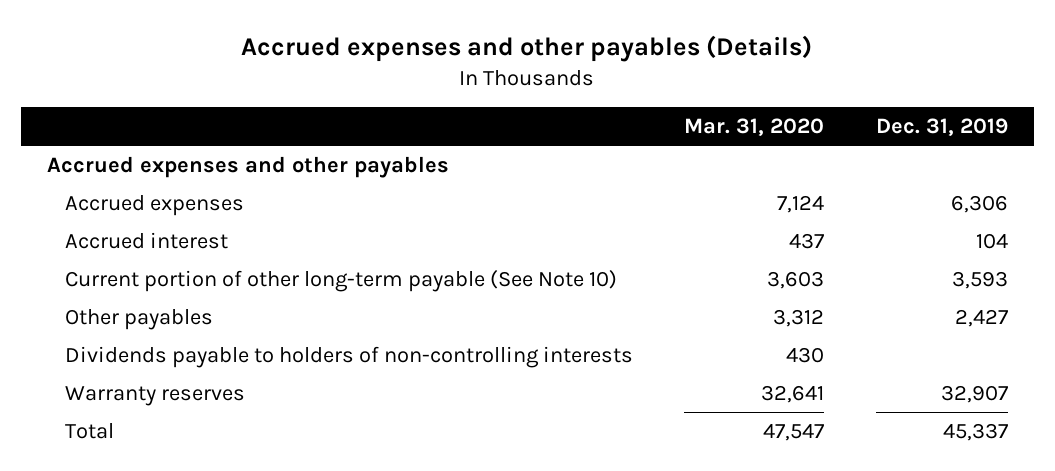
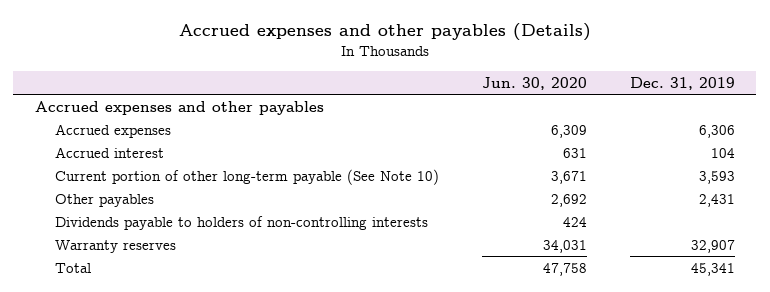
[684,118,825,137] Mar. 31, 2020 -> none
none -> [482,77,588,91] Jun. 30, 2020
[954,308,1008,327] 2,427 -> [698,193,735,207] 2,431
[942,422,1008,441] 45,337 -> [690,262,735,276] 45,341

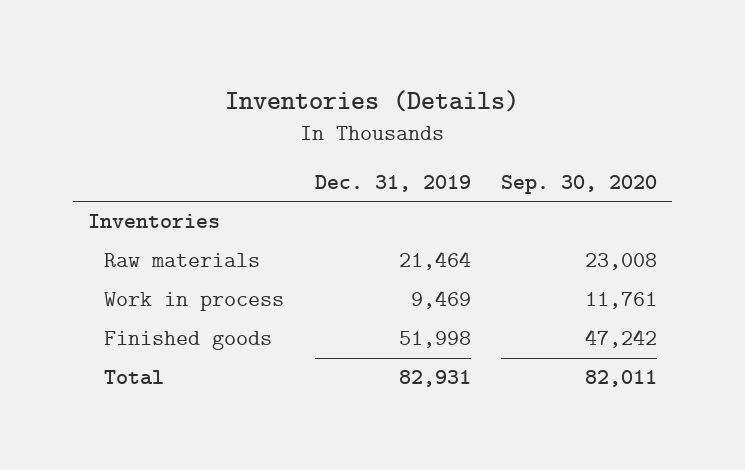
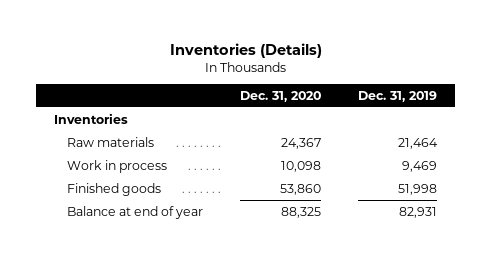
[500,174,657,194] Sep. 30, 2020 -> none
none -> [239,90,321,102] Dec. 31, 2020
[104,370,165,386] Total -> [66,205,203,219] Balance at end of year

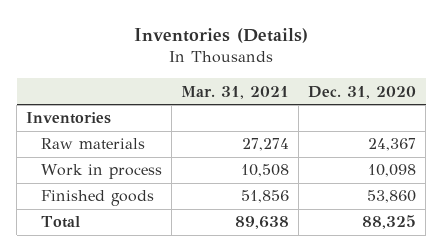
[357,90,437,102] Dec. 31, 2019 -> none
none -> [181,85,290,99] Mar. 31, 2021
[66,205,203,219] Balance at end of year -> [41,216,81,229] Total

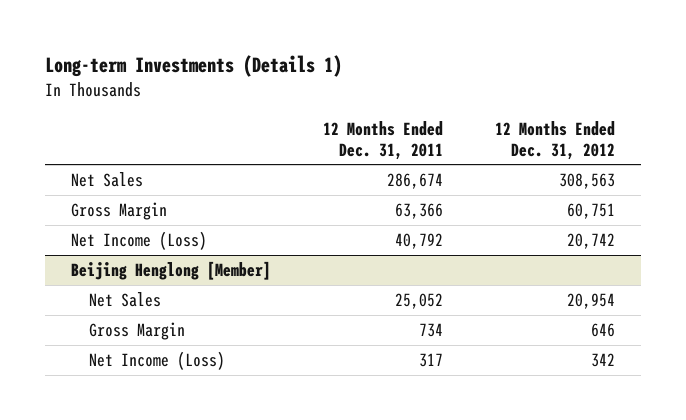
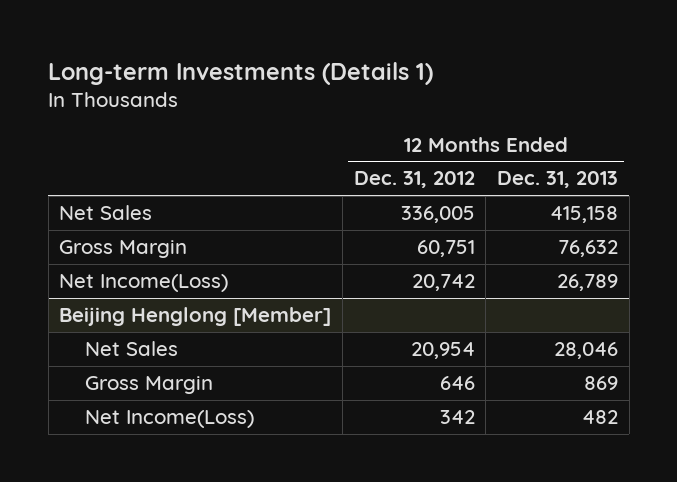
[323,120,444,160] 12 Months Ended Dec. 31, 2011 -> none
none -> [497,171,619,189] Dec. 31, 2013
[559,173,616,190] 308,563 -> [400,206,475,224] 336,005
[70,231,207,251] Net Income (Loss) -> [59,274,229,293] Net Income(Loss)
[89,351,226,371] Net Income (Loss) -> [85,410,255,429] Net Income(Loss)

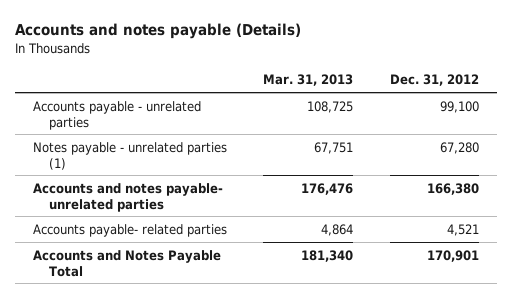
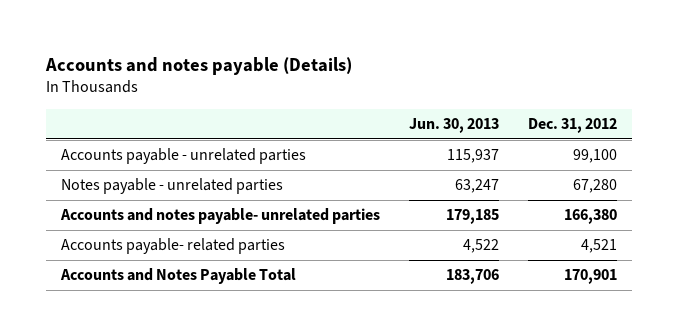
[263,74,354,87] Mar. 31, 2013 -> none
none -> [408,117,499,133] Jun. 30, 2013
[33,141,228,170] Notes payable - unrelated parties (1) -> [60,178,283,195] Notes payable - unrelated parties

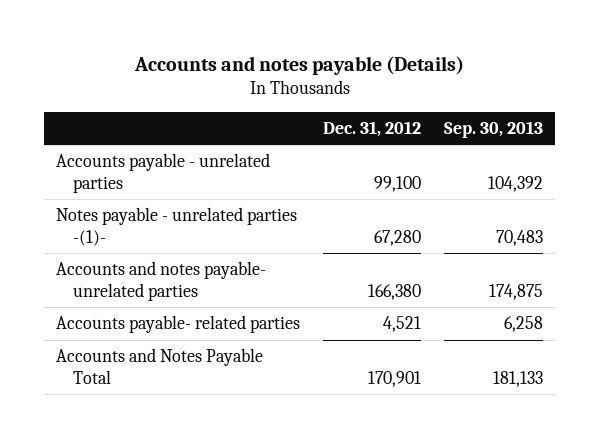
[408,117,499,133] Jun. 30, 2013 -> none
none -> [444,120,544,138] Sep. 30, 2013
[60,178,283,195] Notes payable - unrelated parties -> [55,207,297,246] Notes payable - unrelated parties -(1)-

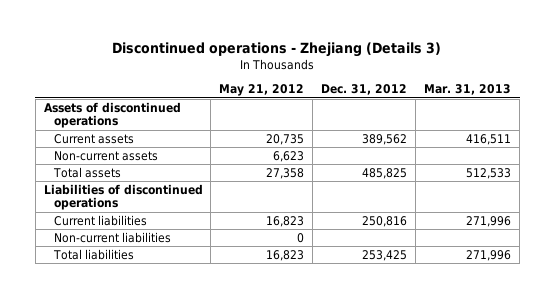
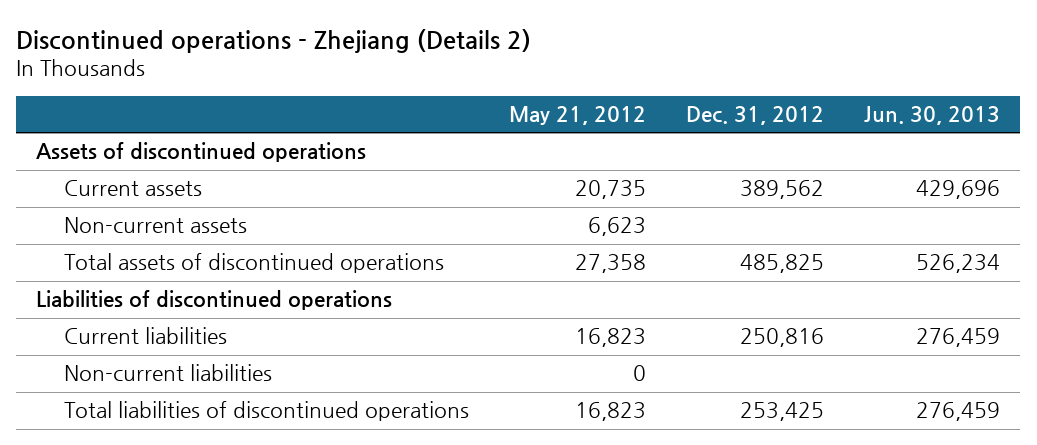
[112,42,442,58] Discontinued operations - Zhejiang (Details 3) -> [16,28,532,53] Discontinued operations - Zhejiang (Details 2)
[424,84,512,96] Mar. 31, 2013 -> none
none -> [864,105,1001,125] Jun. 30, 2013
[53,166,122,178] Total assets -> [63,253,444,274] Total assets of discontinued operations
[53,248,135,260] Total liabilities -> [63,401,469,422] Total liabilities of discontinued operations

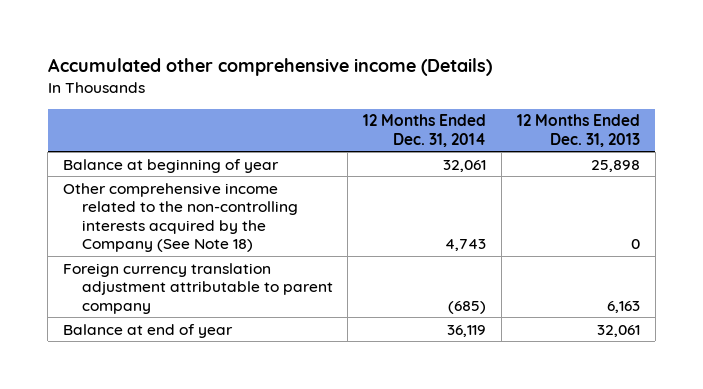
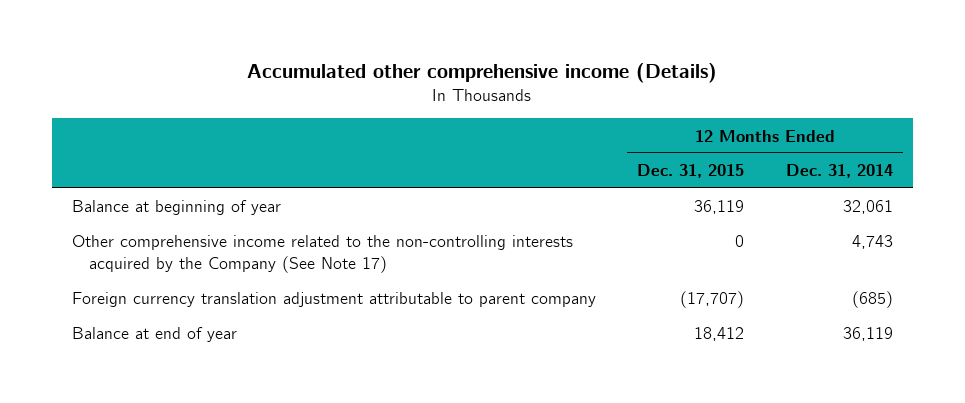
[516,114,640,147] 12 Months Ended Dec. 31, 2013 -> none
none -> [637,164,745,179] Dec. 31, 2015
[63,182,298,253] Other comprehensive income related to the non-controlling interests acquired by the Company (See Note 18) -> [72,235,574,274] Other comprehensive income related to the non-controlling interests acquired by the Company (See Note 17)

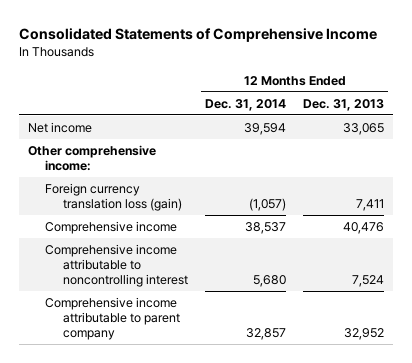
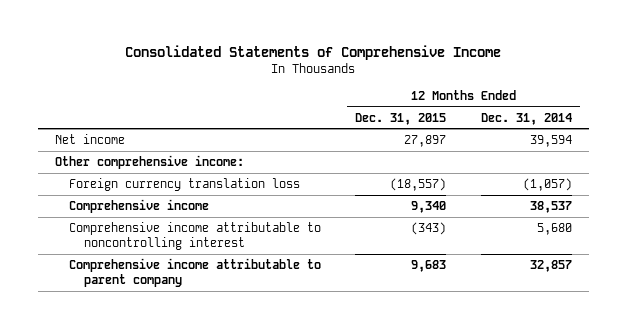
[303,98,385,111] Dec. 31, 2013 -> none
none -> [355,112,447,125] Dec. 31, 2015
[45,183,183,212] Foreign currency translation loss (gain) -> [69,178,301,192] Foreign currency translation loss

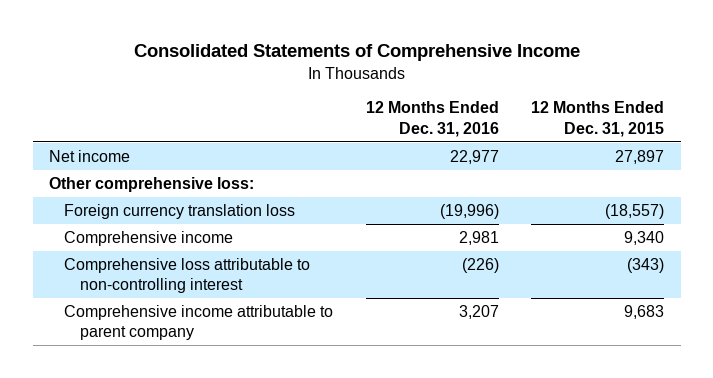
[480,112,572,125] Dec. 31, 2014 -> none
none -> [365,101,499,138] 12 Months Ended Dec. 31, 2016
[55,155,245,170] Other comprehensive income: -> [48,176,254,192] Other comprehensive loss:
[69,222,322,251] Comprehensive income attributable to noncontrolling interest -> [64,257,311,294] Comprehensive loss attributable to non-controlling interest

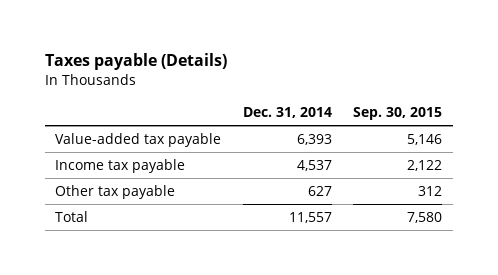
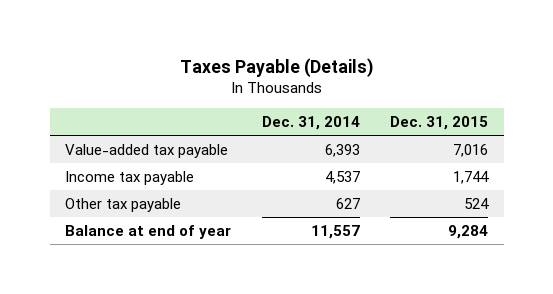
[44,53,227,71] Taxes payable (Details) -> [179,57,374,77] Taxes Payable (Details)
[353,107,443,121] Sep. 30, 2015 -> none
none -> [390,116,489,131] Dec. 31, 2015
[55,210,89,222] Total -> [64,224,231,239] Balance at end of year

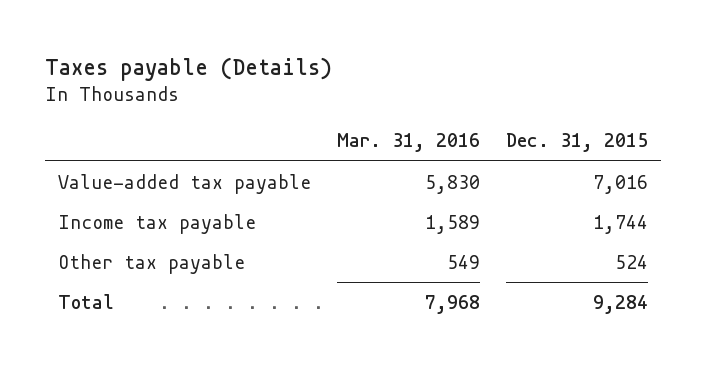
[179,57,374,77] Taxes Payable (Details) -> [44,56,332,81] Taxes payable (Details)
[261,116,360,131] Dec. 31, 2014 -> none
none -> [337,133,481,153] Mar. 31, 2016
[64,224,231,239] Balance at end of year -> [57,293,114,309] Total

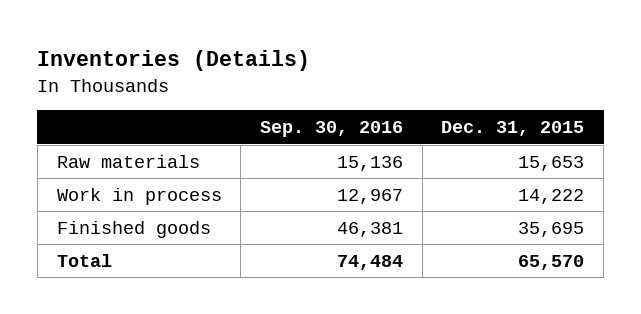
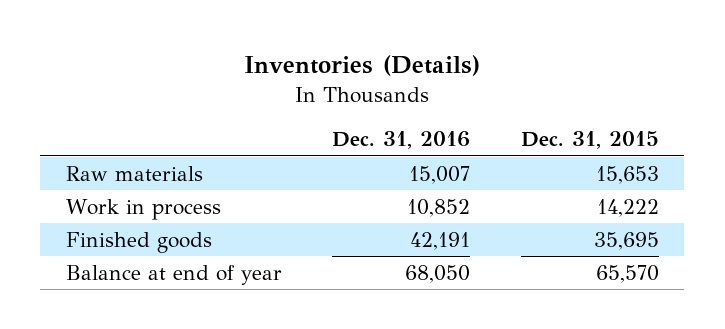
[260,121,404,138] Sep. 30, 2016 -> none
none -> [332,131,471,150] Dec. 31, 2016
[56,253,112,267] Total -> [65,264,282,285] Balance at end of year

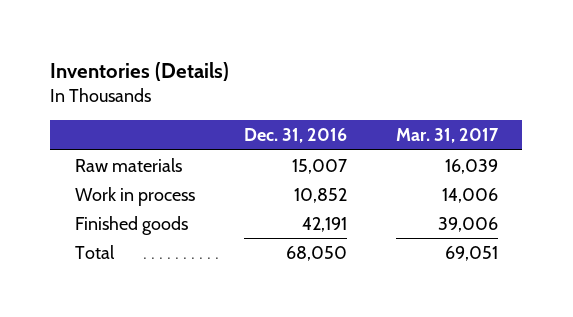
[521,131,660,150] Dec. 31, 2015 -> none
none -> [395,128,499,144] Mar. 31, 2017
[65,264,282,285] Balance at end of year -> [74,244,115,259] Total

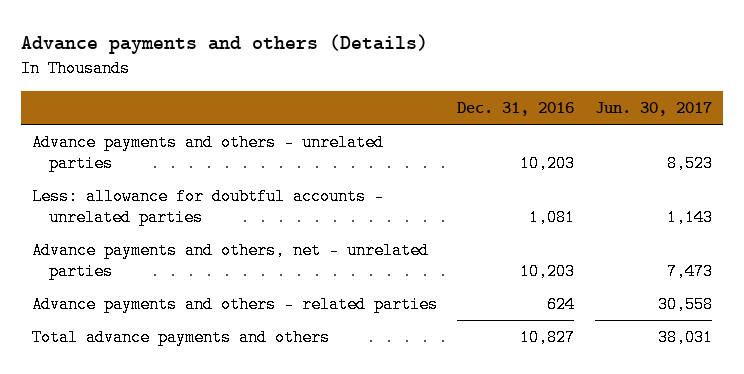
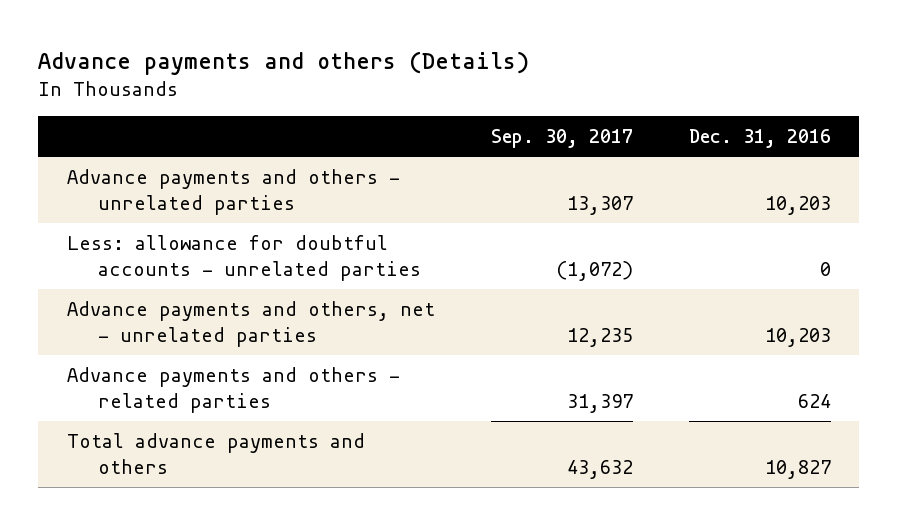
[595,102,713,117] Jun. 30, 2017 -> none
none -> [490,128,633,148] Sep. 30, 2017
[529,209,576,227] 1,081 -> [820,261,832,276] 0

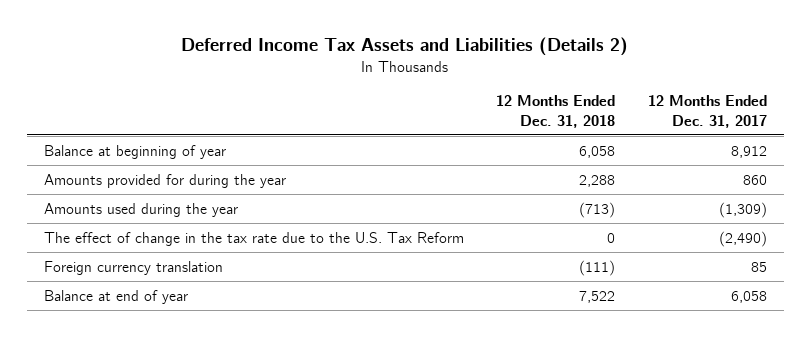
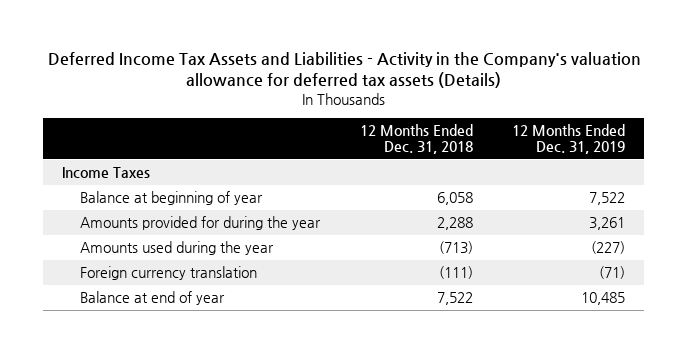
[181,36,629,56] Deferred Income Tax Assets and Liabilities (Details 2) -> [47,52,641,89] Deferred Income Tax Assets and Liabilities - Activity in the Company's valuation allowance for deferred tax assets (Details)
[648,95,768,128] 12 Months Ended Dec. 31, 2017 -> none
none -> [511,123,625,155] 12 Months Ended Dec. 31, 2019
none -> [62,167,151,179] Income Taxes
[43,231,464,246] The effect of change in the tax rate due to the U.S. Tax Reform -> none

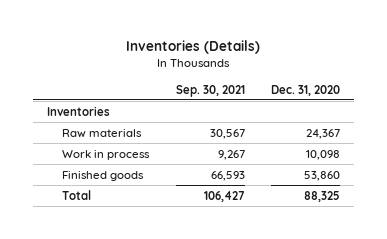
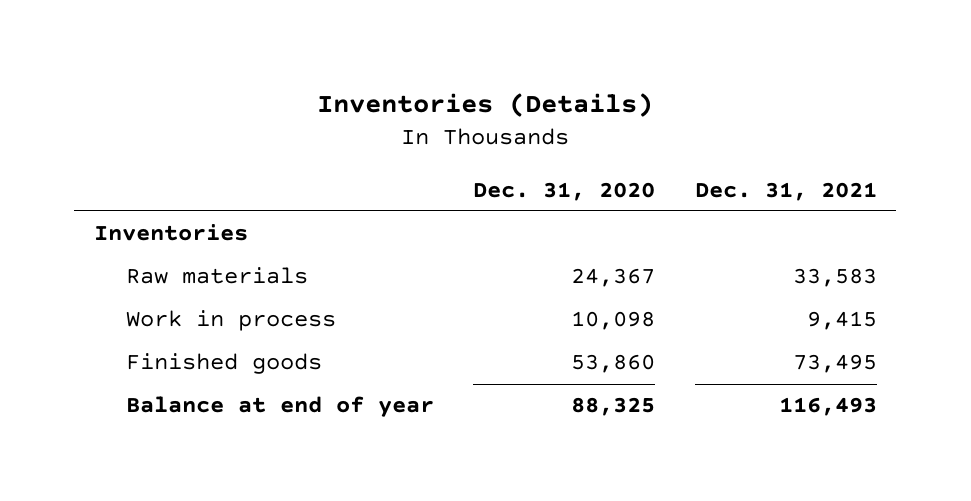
[175,84,245,97] Sep. 30, 2021 -> none
none -> [694,181,877,201] Dec. 31, 2021
[62,189,92,200] Total -> [125,396,434,418] Balance at end of year

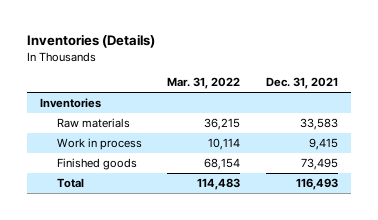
[473,181,656,201] Dec. 31, 2020 -> none
none -> [167,77,241,90] Mar. 31, 2022
[125,396,434,418] Balance at end of year -> [56,177,84,188] Total

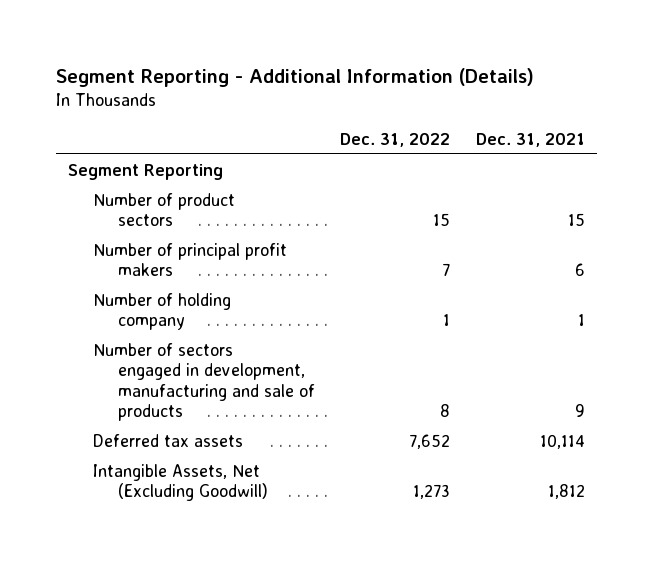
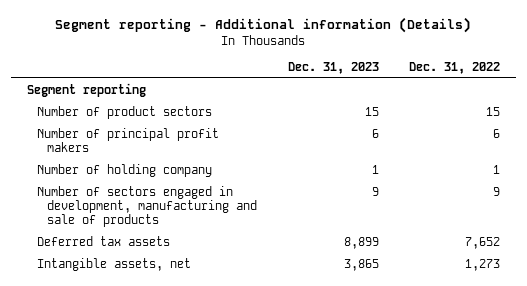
[55,67,534,87] Segment Reporting - Additional Information (Details) -> [55,17,472,34] Segment reporting - Additional information (Details)
[475,132,585,147] Dec. 31, 2021 -> none
none -> [287,61,379,74] Dec. 31, 2023
[68,163,224,180] Segment Reporting -> [26,82,146,97] Segment reporting
[442,263,451,277] 7 -> [493,128,501,138] 6
[440,404,451,418] 8 -> [493,186,501,196] 9
[93,463,269,502] Intangible Assets, Net (Excluding Goodwill) -> [36,257,191,271] Intangible assets, net

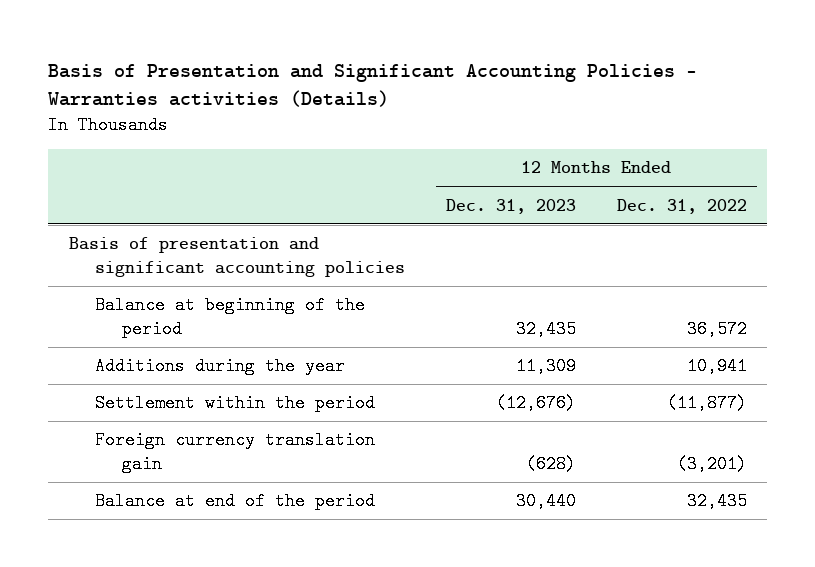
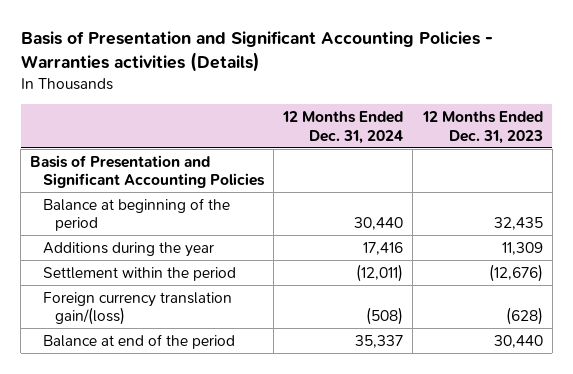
[616,198,747,214] Dec. 31, 2022 -> none
none -> [282,111,404,144] 12 Months Ended Dec. 31, 2024
[68,237,406,278] Basis of presentation and significant accounting policies -> [30,154,265,189] Basis of Presentation and Significant Accounting Policies
[95,431,376,474] Foreign currency translation gain -> [42,291,232,326] Foreign currency translation gain/(loss)

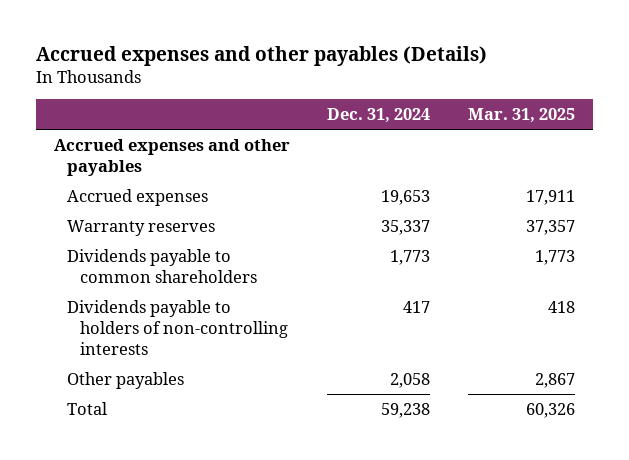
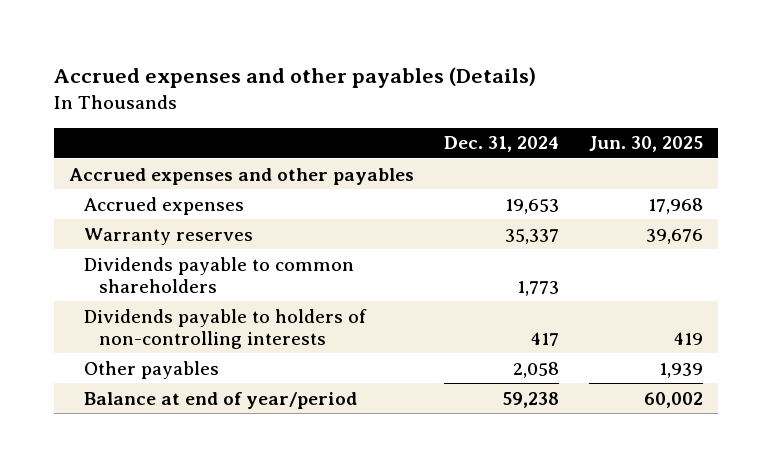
[467,108,575,124] Mar. 31, 2025 -> none
none -> [588,136,703,153] Jun. 30, 2025
[67,401,108,415] Total -> [83,391,357,409] Balance at end of year/period

